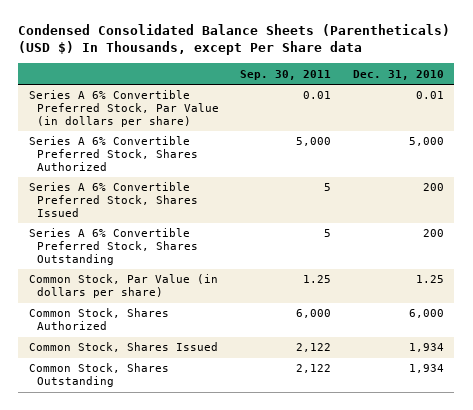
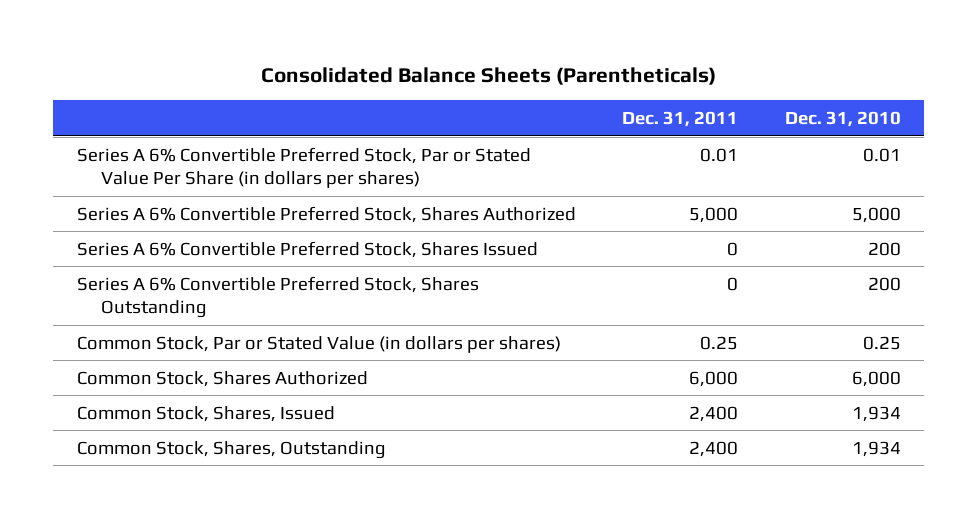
[18,24,451,56] Condensed Consolidated Balance Sheets (Parentheticals) (USD $) In Thousands, except Per Share data -> [260,66,716,85] Consolidated Balance Sheets (Parentheticals)
[240,69,332,80] Sep. 30, 2011 -> none
none -> [622,110,739,127] Dec. 31, 2011
[28,90,219,128] Series A 6% Convertible Preferred Stock, Par Value (in dollars per share) -> [76,146,531,189] Series A 6% Convertible Preferred Stock, Par or Stated Value Per Share (in dollars per shares)
[28,274,218,299] Common Stock, Par Value (in dollars per share) -> [76,335,561,353] Common Stock, Par or Stated Value (in dollars per shares)
[415,275,444,284] 1.25 -> [863,335,902,350] 0.25
[28,342,218,353] Common Stock, Shares Issued -> [76,405,335,422] Common Stock, Shares, Issued
[28,363,169,388] Common Stock, Shares Outstanding -> [76,440,386,459] Common Stock, Shares, Outstanding

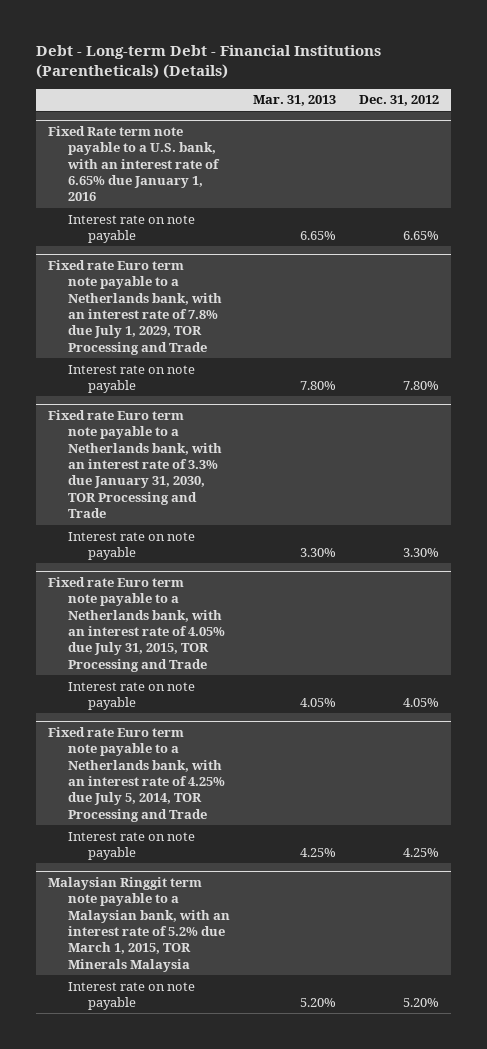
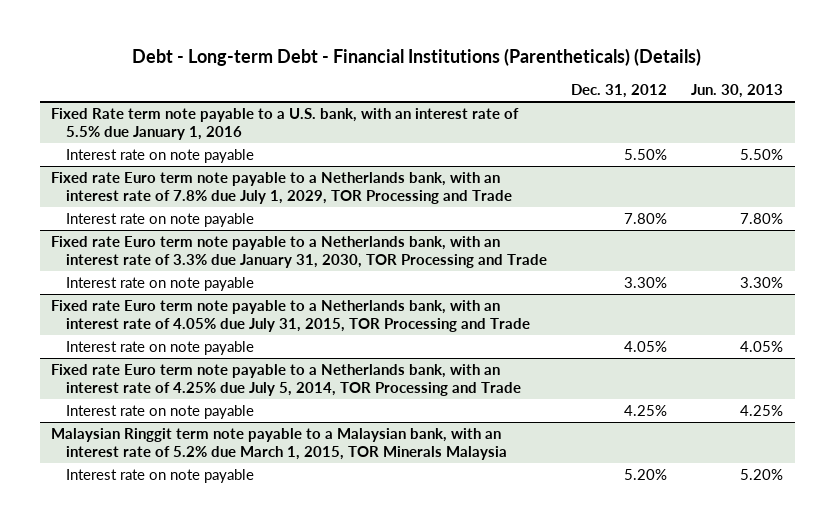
[253,95,337,107] Mar. 31, 2013 -> none
none -> [690,84,783,99] Jun. 30, 2013
[47,125,220,202] Fixed Rate term note payable to a U.S. bank, with an interest rate of 6.65% due January 1, 2016 -> [51,107,520,140] Fixed Rate term note payable to a U.S. bank, with an interest rate of 5.5% due January 1, 2016
[403,230,440,240] 6.65% -> [623,148,667,160] 5.50%

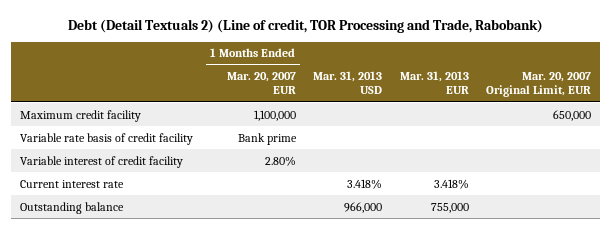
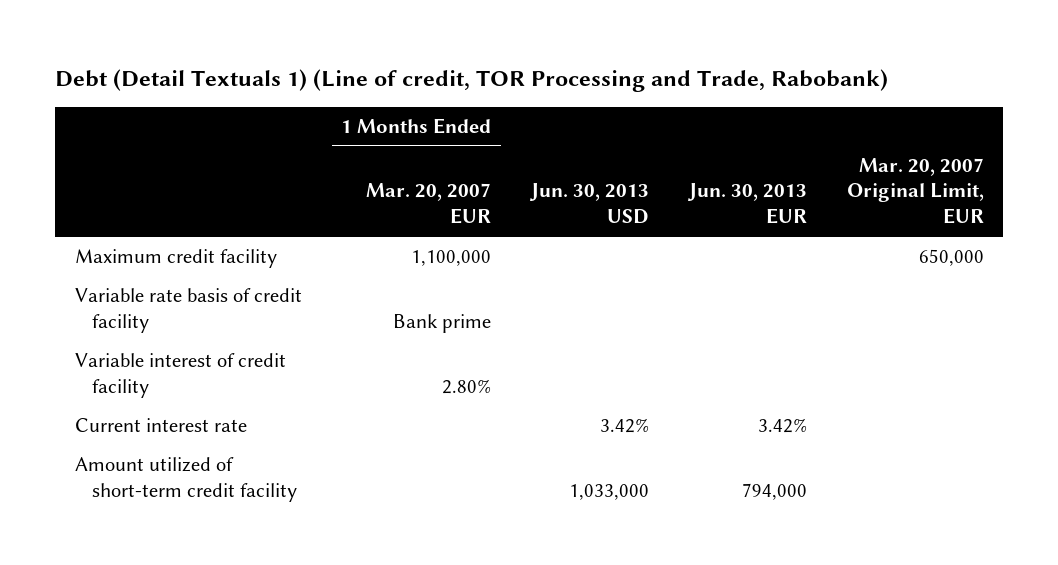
[67,18,543,33] Debt (Detail Textuals 2) (Line of credit, TOR Processing and Trade, Rabobank) -> [54,69,888,93] Debt (Detail Textuals 1) (Line of credit, TOR Processing and Trade, Rabobank)
[313,71,383,95] Mar. 31, 2013 USD -> none
[399,71,469,95] Mar. 31, 2013 EUR -> none
none -> [529,183,650,225] Jun. 30, 2013 USD
none -> [686,183,807,225] Jun. 30, 2013 EUR
[20,201,125,214] Outstanding balance -> [74,457,297,502] Amount utilized of short-term credit facility

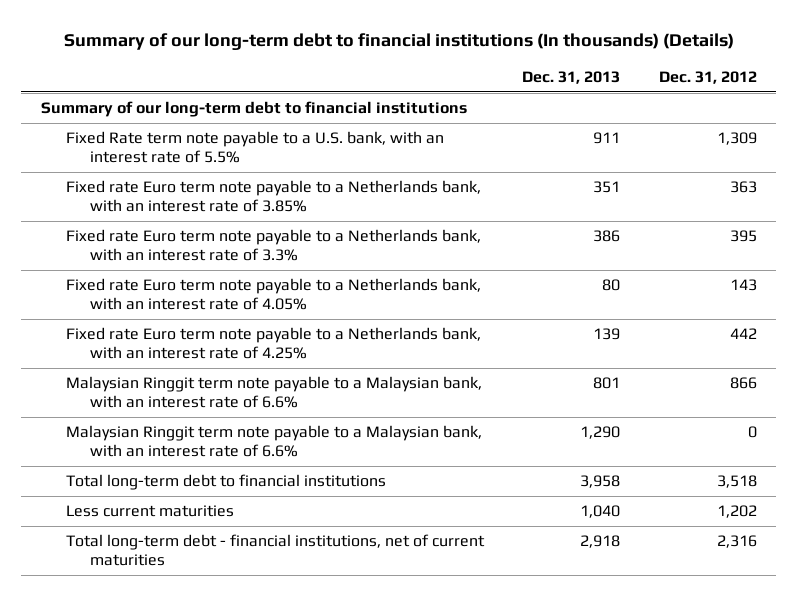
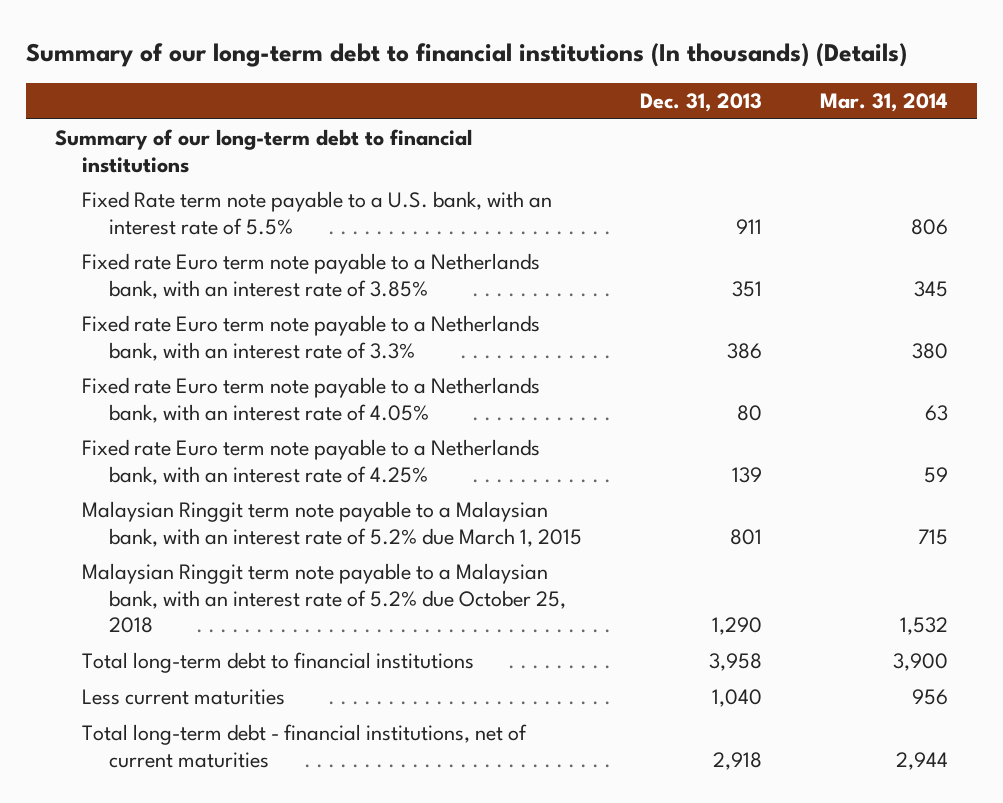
[658,70,757,84] Dec. 31, 2012 -> none
none -> [819,93,948,113] Mar. 31, 2014
[65,376,482,408] Malaysian Ringgit term note payable to a Malaysian bank, with an interest rate of 6.6% -> [82,501,583,547] Malaysian Ringgit term note payable to a Malaysian bank, with an interest rate of 5.2% due March 1, 2015
[65,425,482,457] Malaysian Ringgit term note payable to a Malaysian bank, with an interest rate of 6.6% -> [82,563,567,634] Malaysian Ringgit term note payable to a Malaysian bank, with an interest rate of 5.2% due October 25, 2018

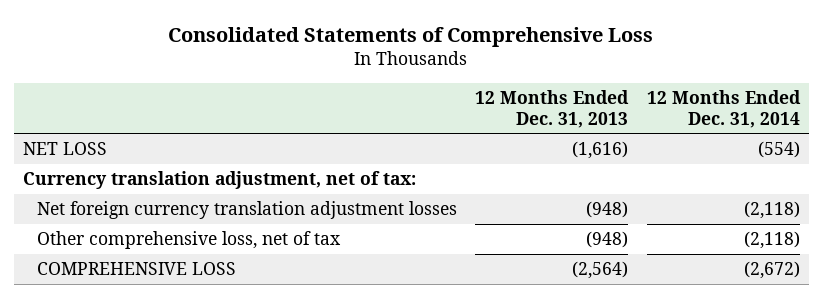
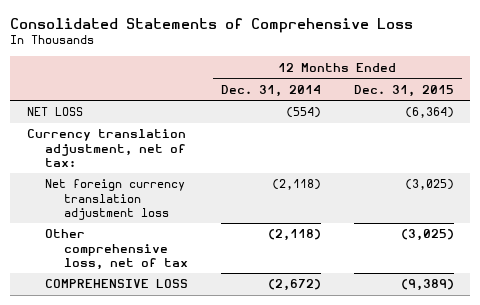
[475,90,630,128] 12 Months Ended Dec. 31, 2013 -> none
none -> [353,84,454,97] Dec. 31, 2015
[36,201,457,220] Net foreign currency translation adjustment losses -> [45,179,186,220] Net foreign currency translation adjustment loss

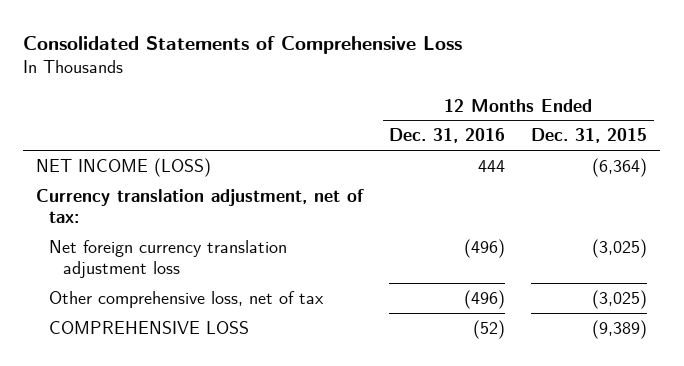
[221,84,322,97] Dec. 31, 2014 -> none
none -> [389,128,506,144] Dec. 31, 2016
[26,107,83,117] NET LOSS -> [36,157,212,177] NET INCOME (LOSS)

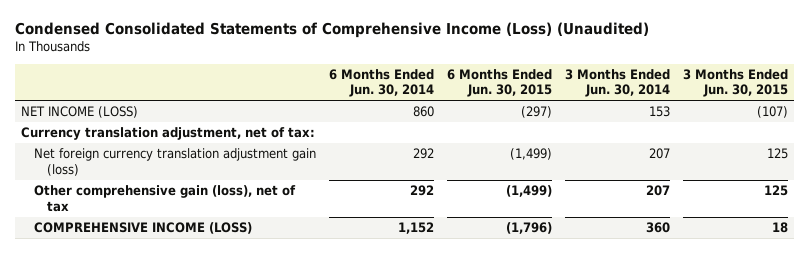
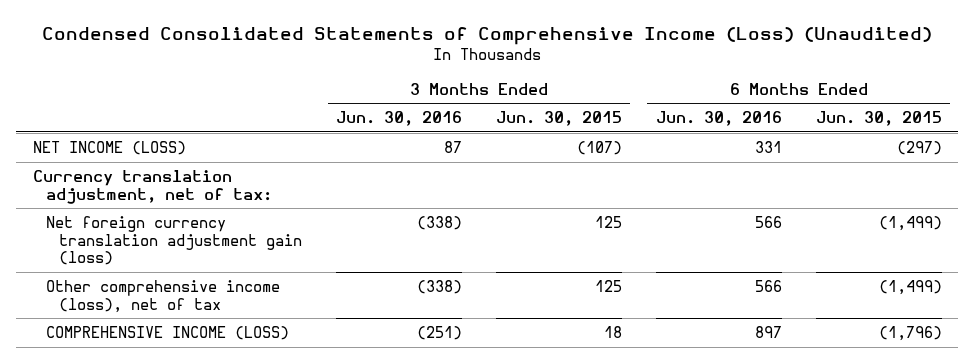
[329,68,435,98] 6 Months Ended Jun. 30, 2014 -> none
[565,68,671,98] 3 Months Ended Jun. 30, 2014 -> none
none -> [336,111,463,127] Jun. 30, 2016
none -> [655,111,782,127] Jun. 30, 2016
[34,185,297,212] Other comprehensive gain (loss), net of tax -> [46,279,281,313] Other comprehensive income (loss), net of tax

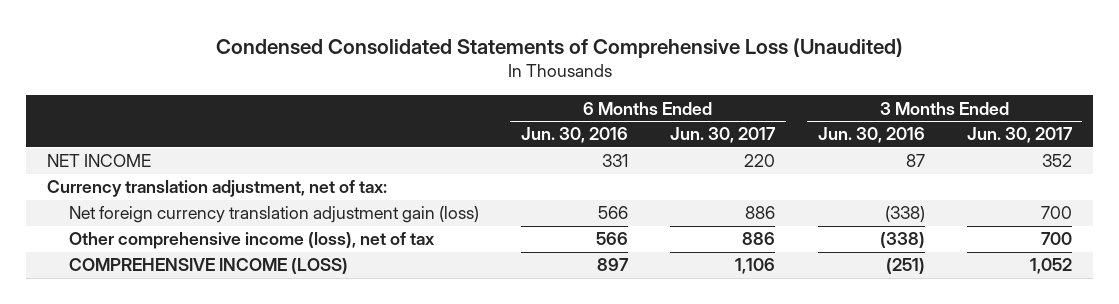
[42,26,933,45] Condensed Consolidated Statements of Comprehensive Income (Loss) (Unaudited) -> [215,37,903,58] Condensed Consolidated Statements of Comprehensive Loss (Unaudited)
[495,111,622,127] Jun. 30, 2015 -> none
[815,111,942,127] Jun. 30, 2015 -> none
none -> [670,127,777,144] Jun. 30, 2017
none -> [966,127,1073,144] Jun. 30, 2017
[33,140,187,155] NET INCOME (LOSS) -> [47,154,152,168] NET INCOME

